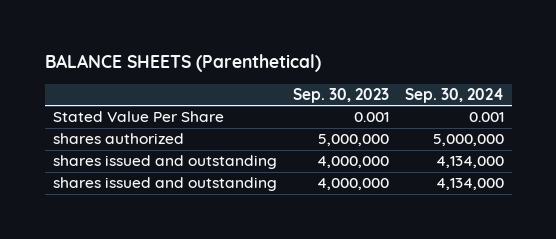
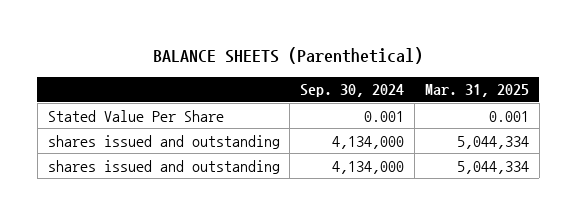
[292,88,389,104] Sep. 30, 2023 -> none
none -> [424,84,529,98] Mar. 31, 2025
[52,133,184,145] shares authorized -> none

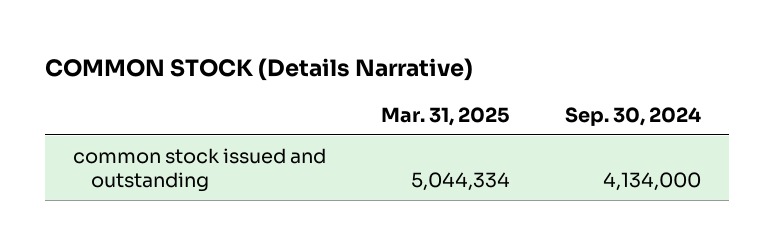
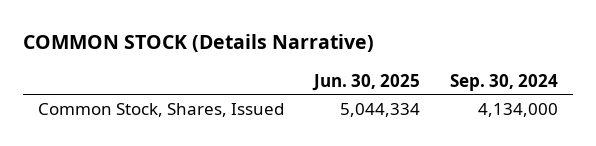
[380,107,510,127] Mar. 31, 2025 -> none
none -> [312,73,421,91] Jun. 30, 2025
[72,147,326,193] common stock issued and outstanding -> [37,103,284,118] Common Stock, Shares, Issued

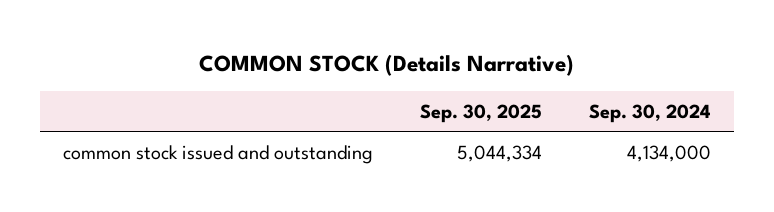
[312,73,421,91] Jun. 30, 2025 -> none
none -> [419,103,542,123] Sep. 30, 2025
[37,103,284,118] Common Stock, Shares, Issued -> [63,144,374,164] common stock issued and outstanding

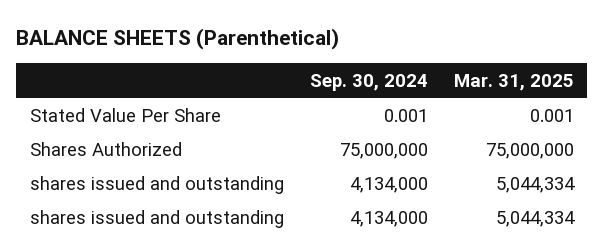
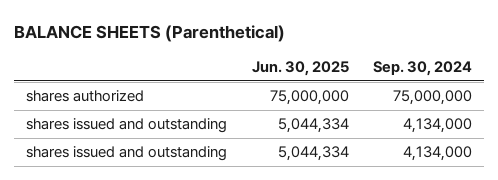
[454,73,575,91] Mar. 31, 2025 -> none
none -> [251,60,349,76] Jun. 30, 2025
[29,107,221,122] Stated Value Per Share -> none
[29,141,182,156] Shares Authorized -> [26,90,145,103] shares authorized

